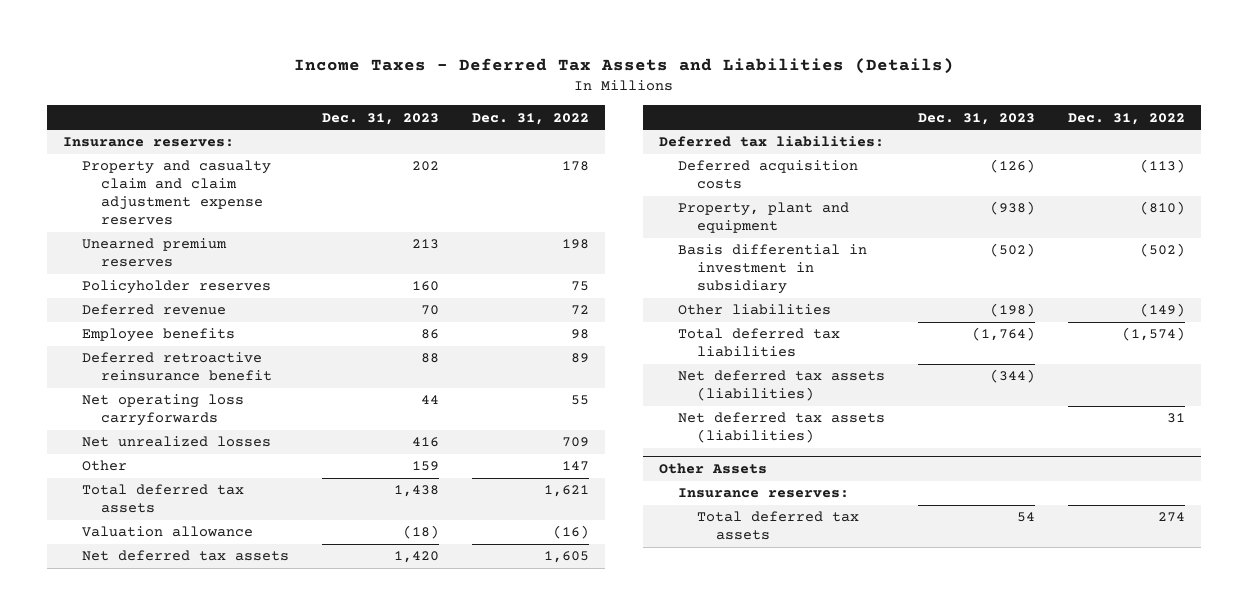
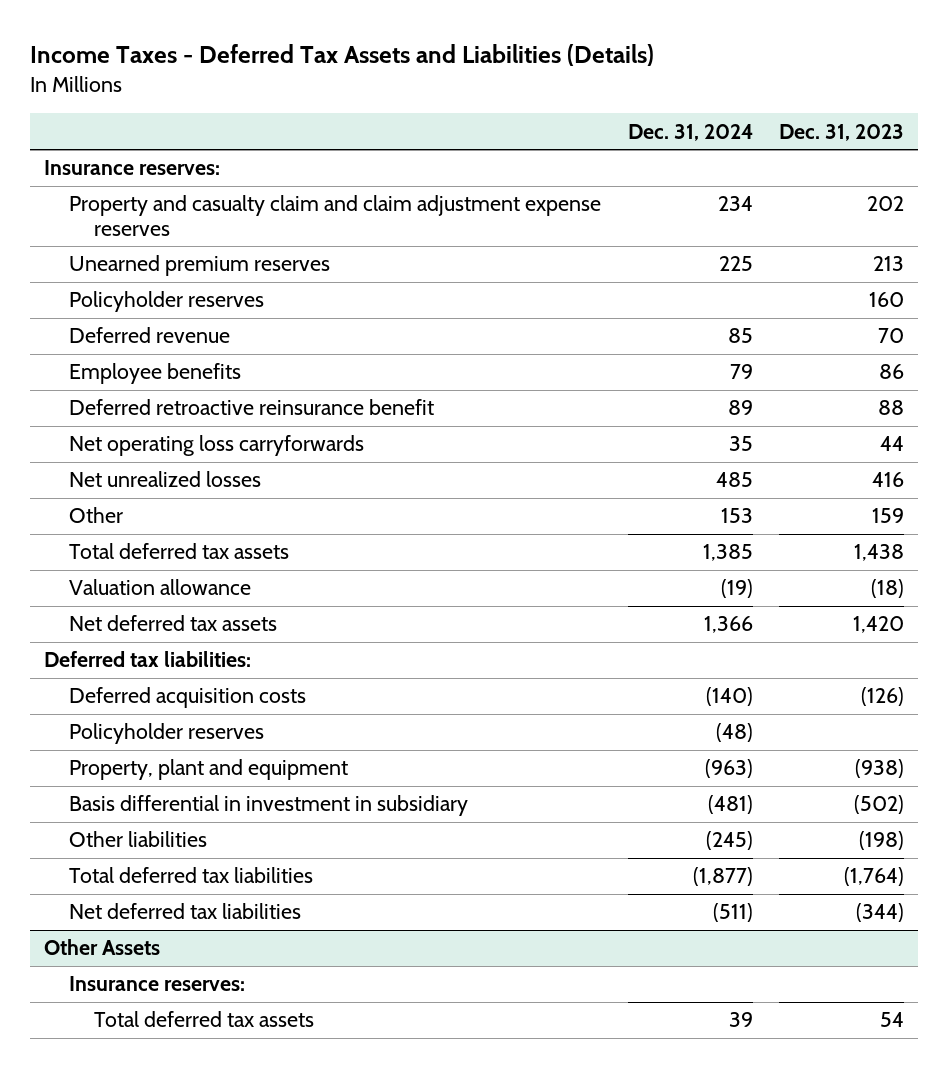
[471,112,589,125] Dec. 31, 2022 -> none
none -> [627,123,753,141] Dec. 31, 2024
none -> [68,723,264,745] Policyholder reserves
[678,412,886,444] Net deferred tax assets (liabilities) -> none
[678,370,886,402] Net deferred tax assets (liabilities) -> [68,903,301,920] Net deferred tax liabilities

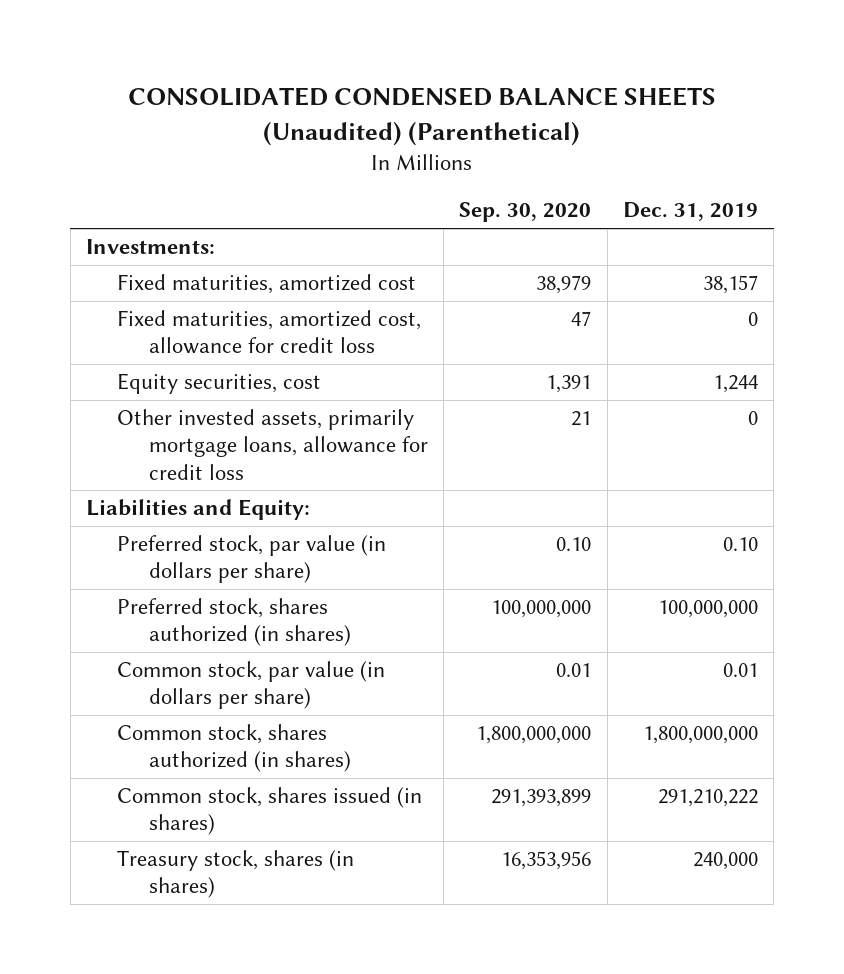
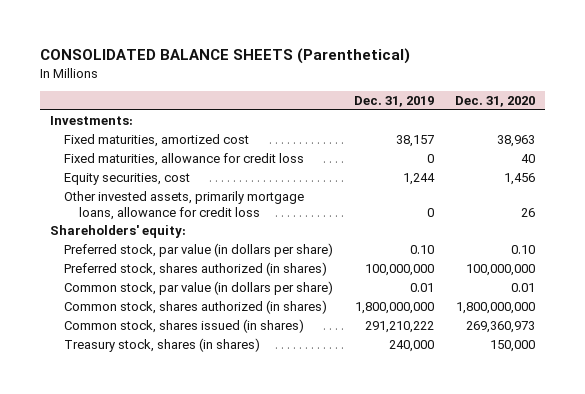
[128,87,717,146] CONSOLIDATED CONDENSED BALANCE SHEETS (Unaudited) (Parenthetical) -> [39,47,410,64] CONSOLIDATED BALANCE SHEETS (Parenthetical)
[459,202,592,223] Sep. 30, 2020 -> none
none -> [454,95,535,107] Dec. 31, 2020
[117,310,422,355] Fixed maturities, amortized cost, allowance for credit loss -> [64,153,305,167] Fixed maturities, allowance for credit loss
[86,499,311,521] Liabilities and Equity: -> none
none -> [50,225,187,239] Shareholders' equity:

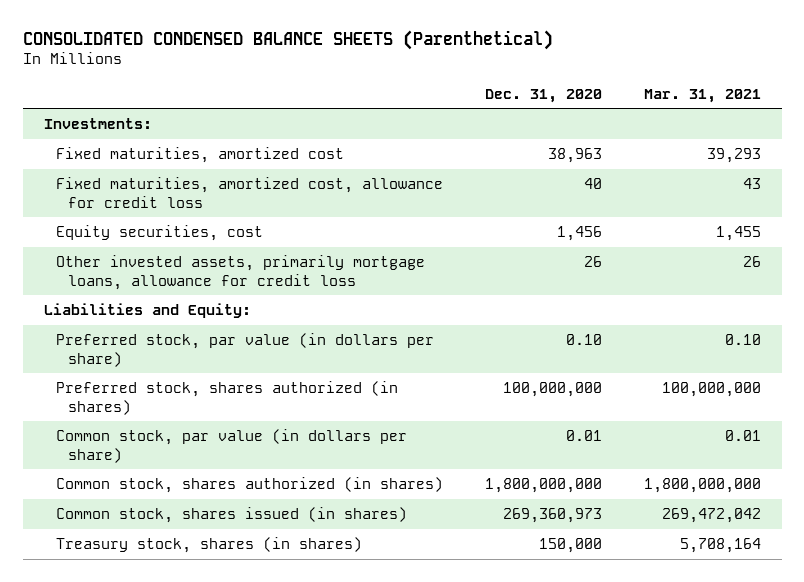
[39,47,410,64] CONSOLIDATED BALANCE SHEETS (Parenthetical) -> [22,29,553,50] CONSOLIDATED CONDENSED BALANCE SHEETS (Parenthetical)
[354,95,435,107] Dec. 31, 2019 -> none
none -> [643,88,761,103] Mar. 31, 2021
[64,153,305,167] Fixed maturities, allowance for credit loss -> [55,176,443,208] Fixed maturities, amortized cost, allowance for credit loss
[50,225,187,239] Shareholders' equity: -> none
none -> [43,302,251,318] Liabilities and Equity:

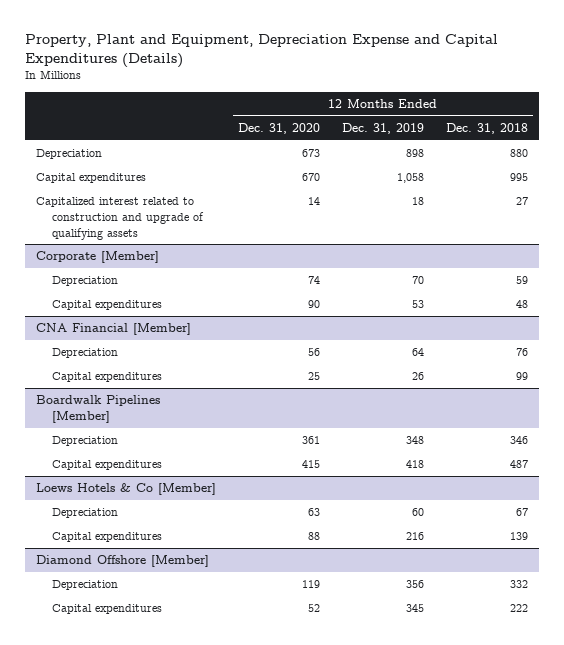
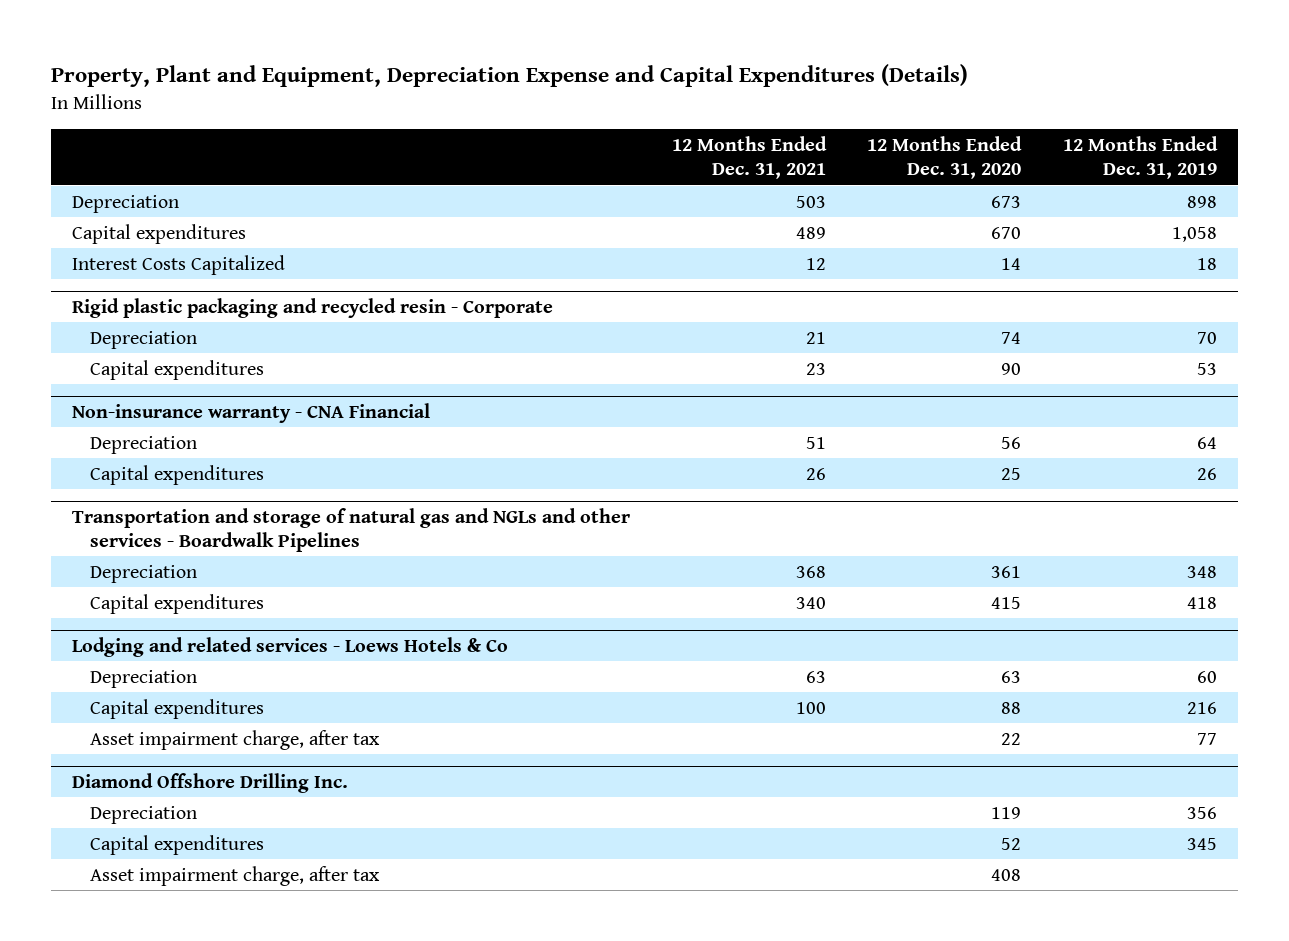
[445,122,528,134] Dec. 31, 2018 -> none
none -> [671,136,827,180] 12 Months Ended Dec. 31, 2021
[36,197,204,240] Capitalized interest related to construction and upgrade of qualifying assets -> [72,254,286,275] Interest Costs Capitalized
[36,251,160,264] Corporate [Member] -> [72,297,554,318] Rigid plastic packaging and recycled resin - Corporate
[36,323,192,336] CNA Financial [Member] -> [72,402,431,423] Non-insurance warranty - CNA Financial
[36,395,161,423] Boardwalk Pipelines [Member] -> [72,507,631,552] Transportation and storage of natural gas and NGLs and other services - Boardwalk Pipelines
[36,483,217,496] Loews Hotels & Co [Member] -> [72,636,509,657] Lodging and related services - Loews Hotels & Co
none -> [90,729,381,750] Asset impairment charge, after tax
[36,555,210,568] Diamond Offshore [Member] -> [72,772,349,793] Diamond Offshore Drilling Inc.
none -> [90,865,381,886] Asset impairment charge, after tax

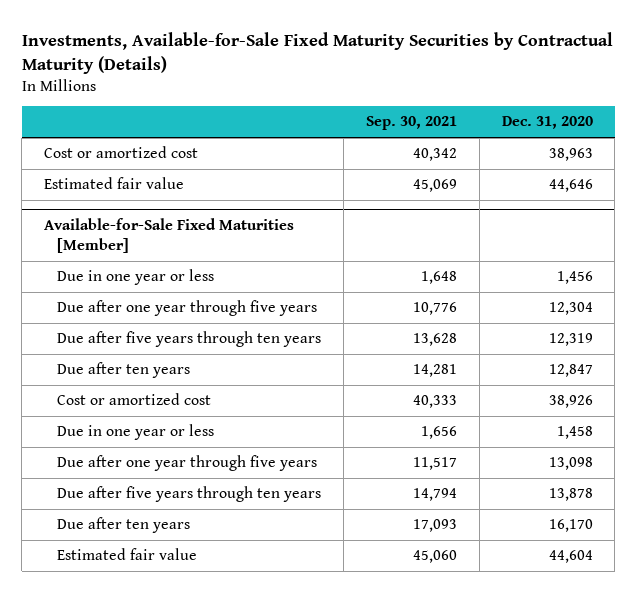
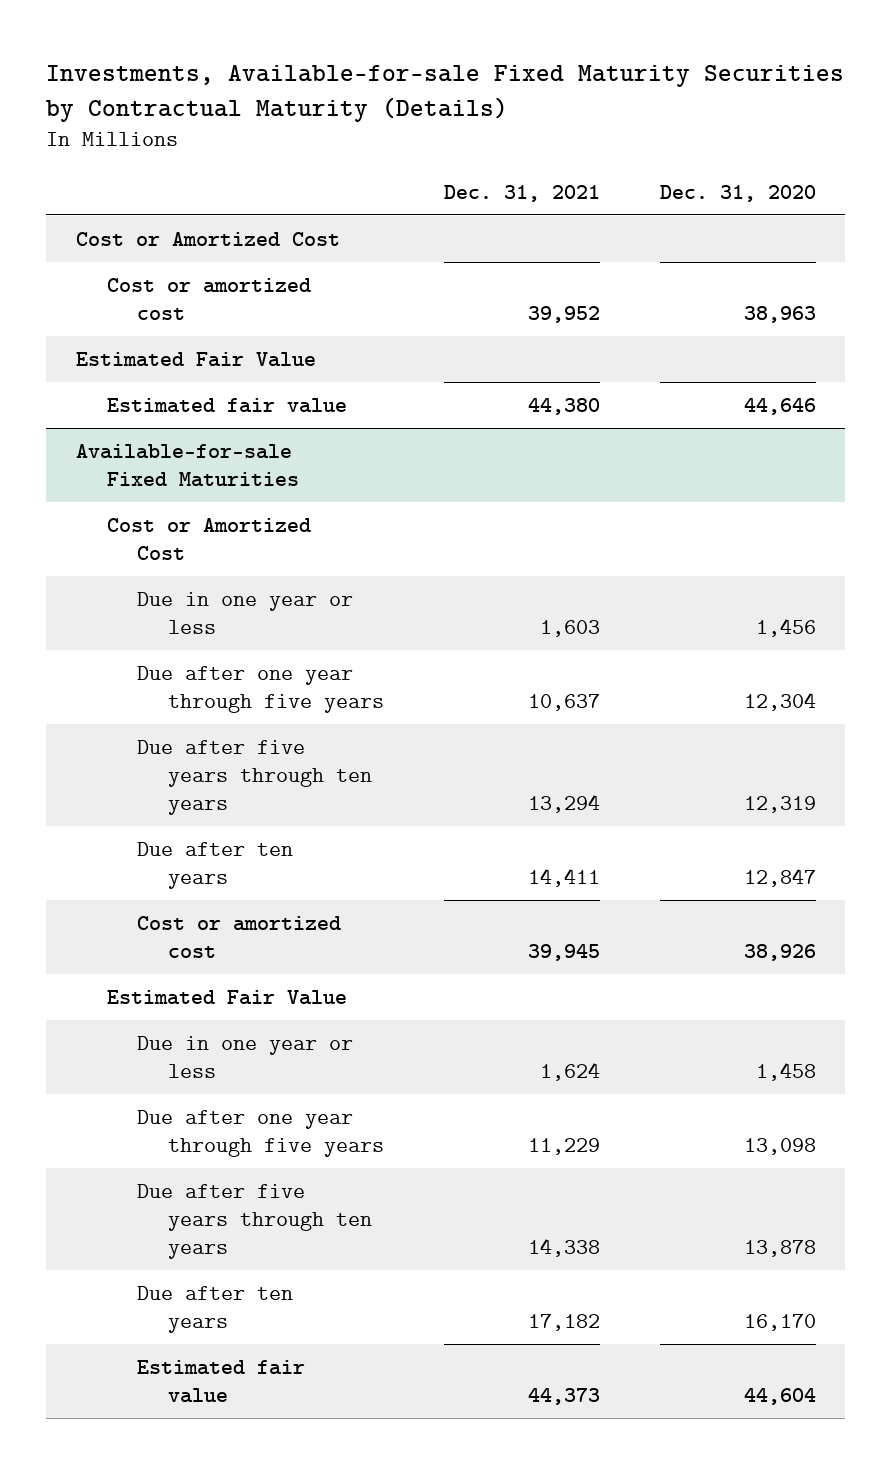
[21,31,613,74] Investments, Available-for-Sale Fixed Maturity Securities by Contractual Maturity (Details) -> [45,64,844,122] Investments, Available-for-sale Fixed Maturity Securities by Contractual Maturity (Details)
[365,116,457,131] Sep. 30, 2021 -> none
none -> [443,184,600,202] Dec. 31, 2021
none -> [75,231,340,246] Cost or Amortized Cost
none -> [75,351,316,367] Estimated Fair Value
[44,218,295,253] Available-for-Sale Fixed Maturities [Member] -> [75,443,299,487] Available-for-sale Fixed Maturities
none -> [106,517,311,560] Cost or Amortized Cost
none -> [106,989,347,1005] Estimated Fair Value

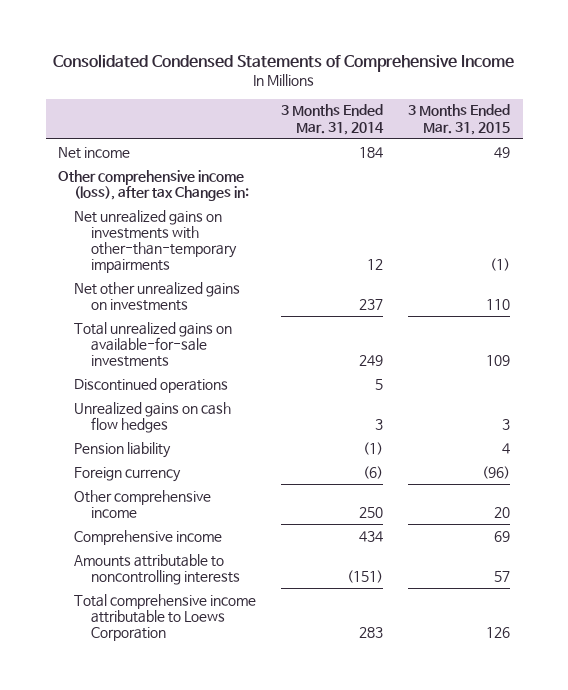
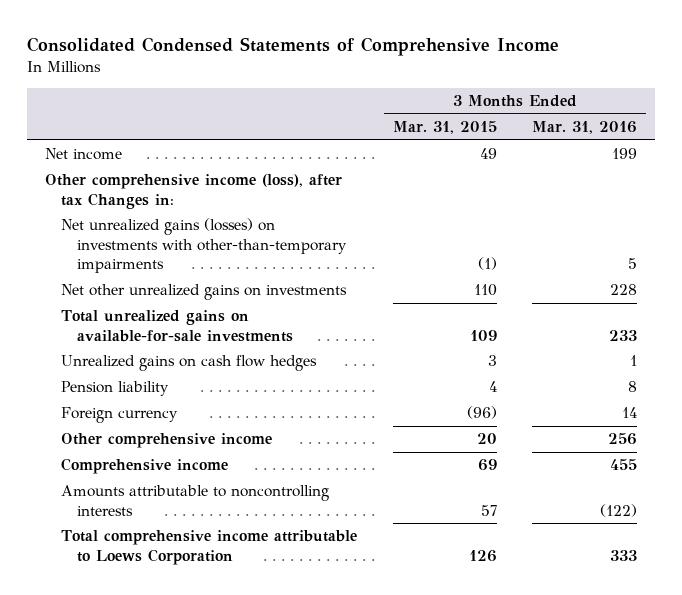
[281,104,385,135] 3 Months Ended Mar. 31, 2014 -> none
none -> [532,121,638,135] Mar. 31, 2016
[74,209,237,274] Net unrealized gains on investments with other-than-temporary impairments -> [61,218,348,273] Net unrealized gains (losses) on investments with other-than-temporary impairments
[74,377,229,393] Discontinued operations -> none

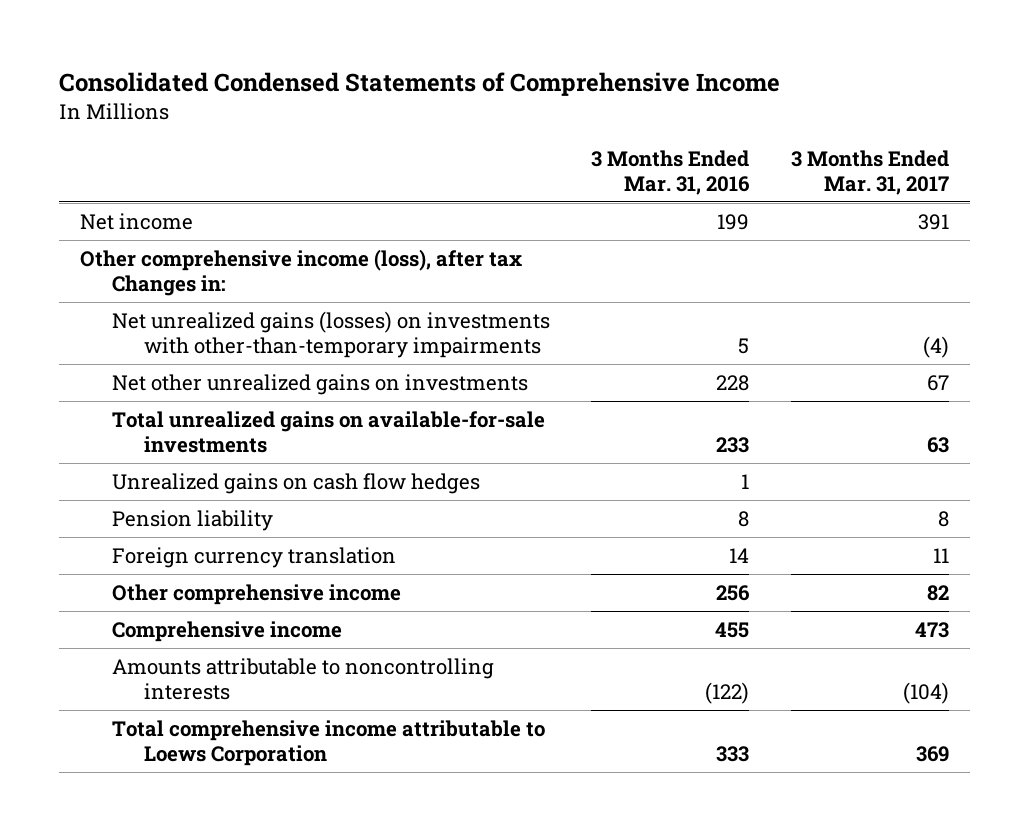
[392,121,497,135] Mar. 31, 2015 -> none
none -> [790,149,949,196] 3 Months Ended Mar. 31, 2017
[61,407,179,424] Foreign currency -> [111,546,396,568] Foreign currency translation

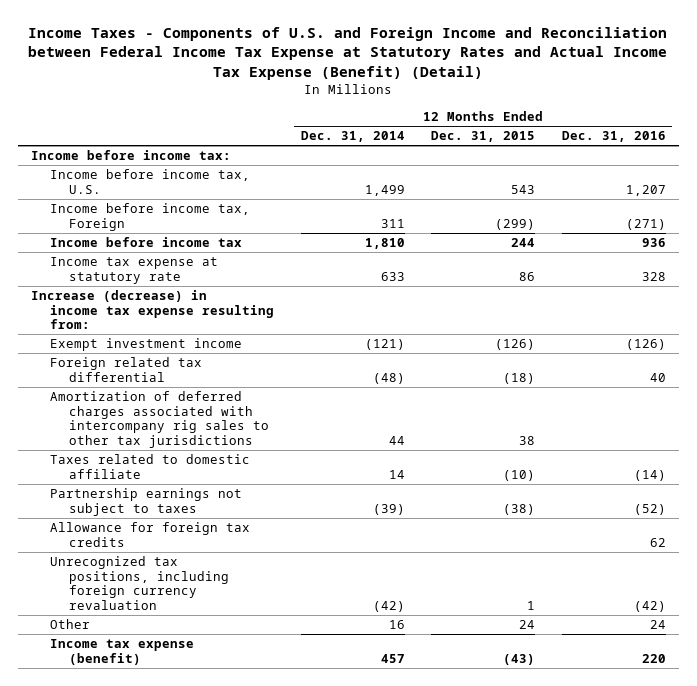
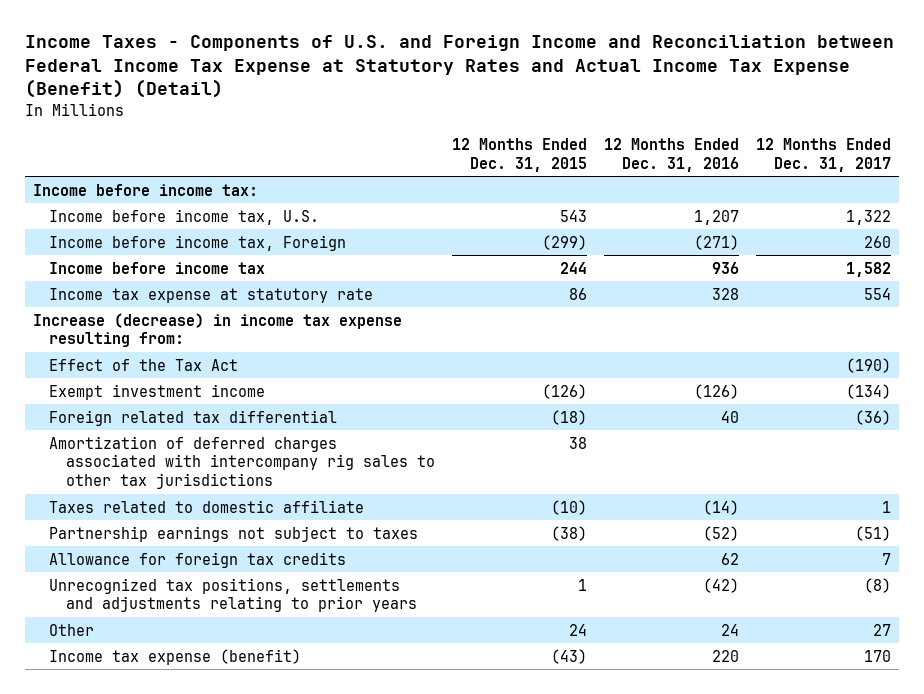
[300,131,405,143] Dec. 31, 2014 -> none
none -> [755,137,891,172] 12 Months Ended Dec. 31, 2017
none -> [49,358,239,371] Effect of the Tax Act
[50,556,230,611] Unrecognized tax positions, including foreign currency revaluation -> [49,577,417,613] Unrecognized tax positions, settlements and adjustments relating to prior years

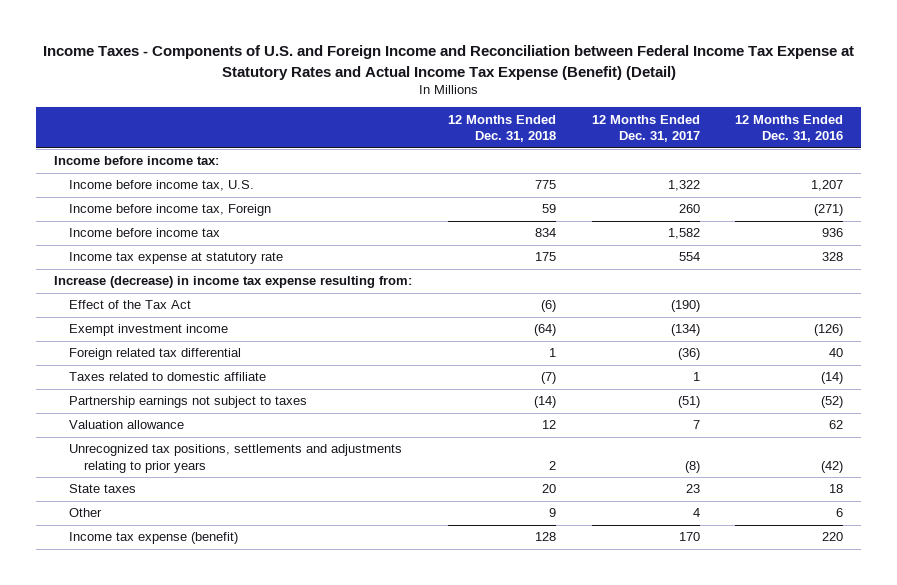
[451,137,587,172] 12 Months Ended Dec. 31, 2015 -> none
none -> [447,114,556,143] 12 Months Ended Dec. 31, 2018
[49,435,435,490] Amortization of deferred charges associated with intercompany rig sales to other tax jurisdictions -> none
[49,551,347,568] Allowance for foreign tax credits -> [69,420,185,430] Valuation allowance
none -> [69,484,137,494] State taxes
[720,623,739,636] 24 -> [836,508,844,518] 6
[872,623,891,636] 27 -> [692,508,700,518] 4

